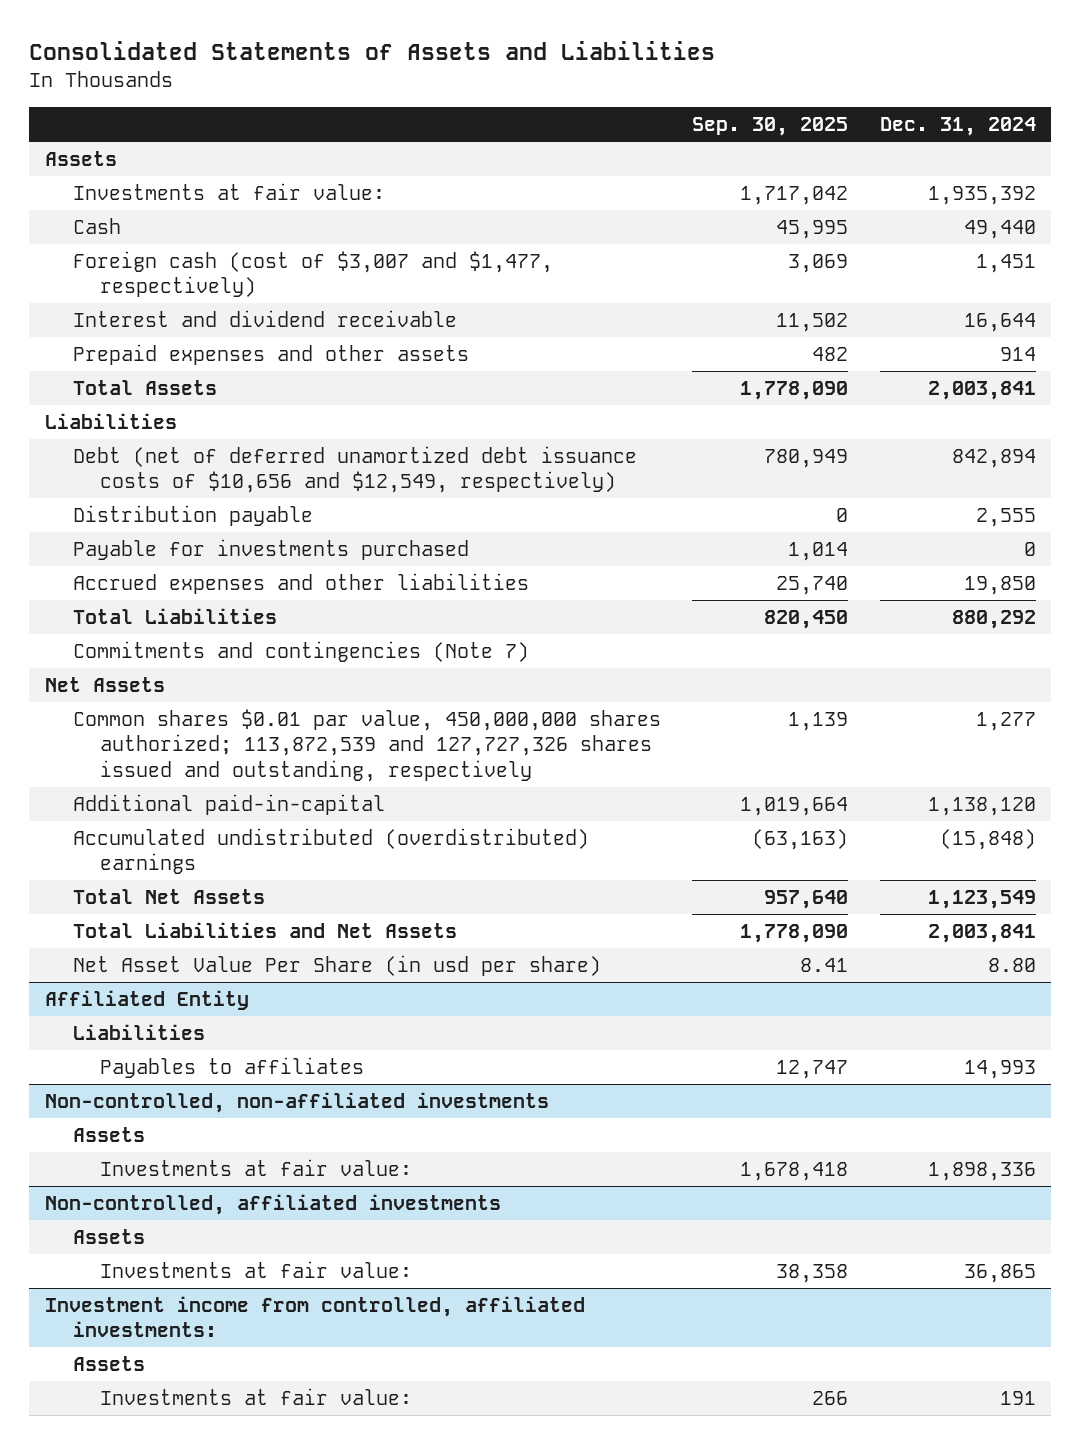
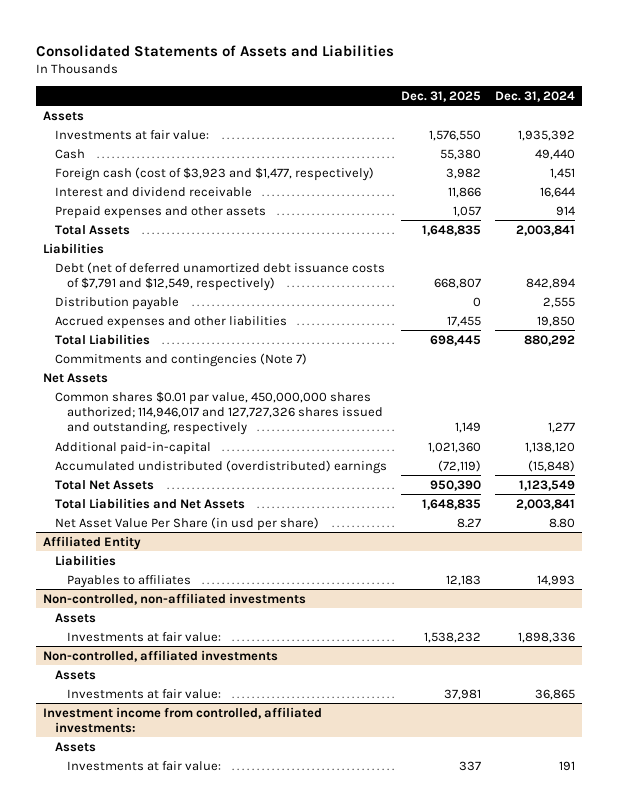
[692,117,849,137] Sep. 30, 2025 -> none
none -> [400,90,481,102] Dec. 31, 2025
[72,250,553,298] Foreign cash (cost of $3,007 and $1,477, respectively) -> [54,166,374,181] Foreign cash (cost of $3,923 and $1,477, respectively)
[72,445,637,494] Debt (net of deferred unamortized debt issuance costs of $10,656 and $12,549, respectively) -> [54,261,385,291] Debt (net of deferred unamortized debt issuance costs of $7,791 and $12,549, respectively)
[72,538,469,560] Payable for investments purchased -> none
[72,708,661,782] Common shares $0.01 par value, 450,000,000 shares authorized; 113,872,539 and 127,727,326 shares issued and outstanding, respectively -> [54,390,383,436] Common shares $0.01 par value, 450,000,000 shares authorized; 114,946,017 and 127,727,326 shares issued and outstanding, respectively

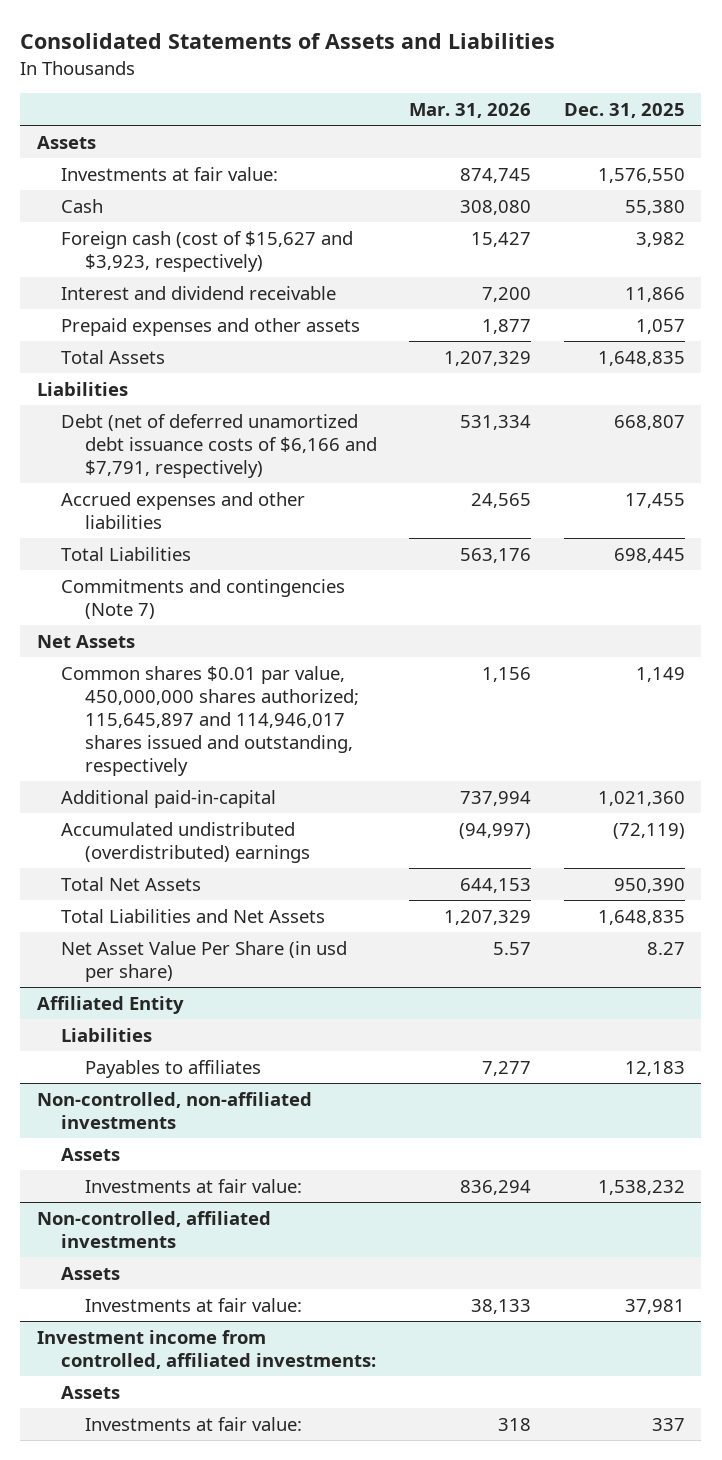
[495,90,576,102] Dec. 31, 2024 -> none
none -> [409,102,532,118] Mar. 31, 2026
[54,166,374,181] Foreign cash (cost of $3,923 and $1,477, respectively) -> [60,230,353,272] Foreign cash (cost of $15,627 and $3,923, respectively)
[54,296,179,310] Distribution payable -> none
[54,261,385,291] Debt (net of deferred unamortized debt issuance costs of $7,791 and $12,549, respectively) -> [60,413,378,478] Debt (net of deferred unamortized debt issuance costs of $6,166 and $7,791, respectively)
[54,390,383,436] Common shares $0.01 par value, 450,000,000 shares authorized; 114,946,017 and 127,727,326 shares issued and outstanding, respectively -> [60,665,360,776] Common shares $0.01 par value, 450,000,000 shares authorized; 115,645,897 and 114,946,017 shares issued and outstanding, respectively

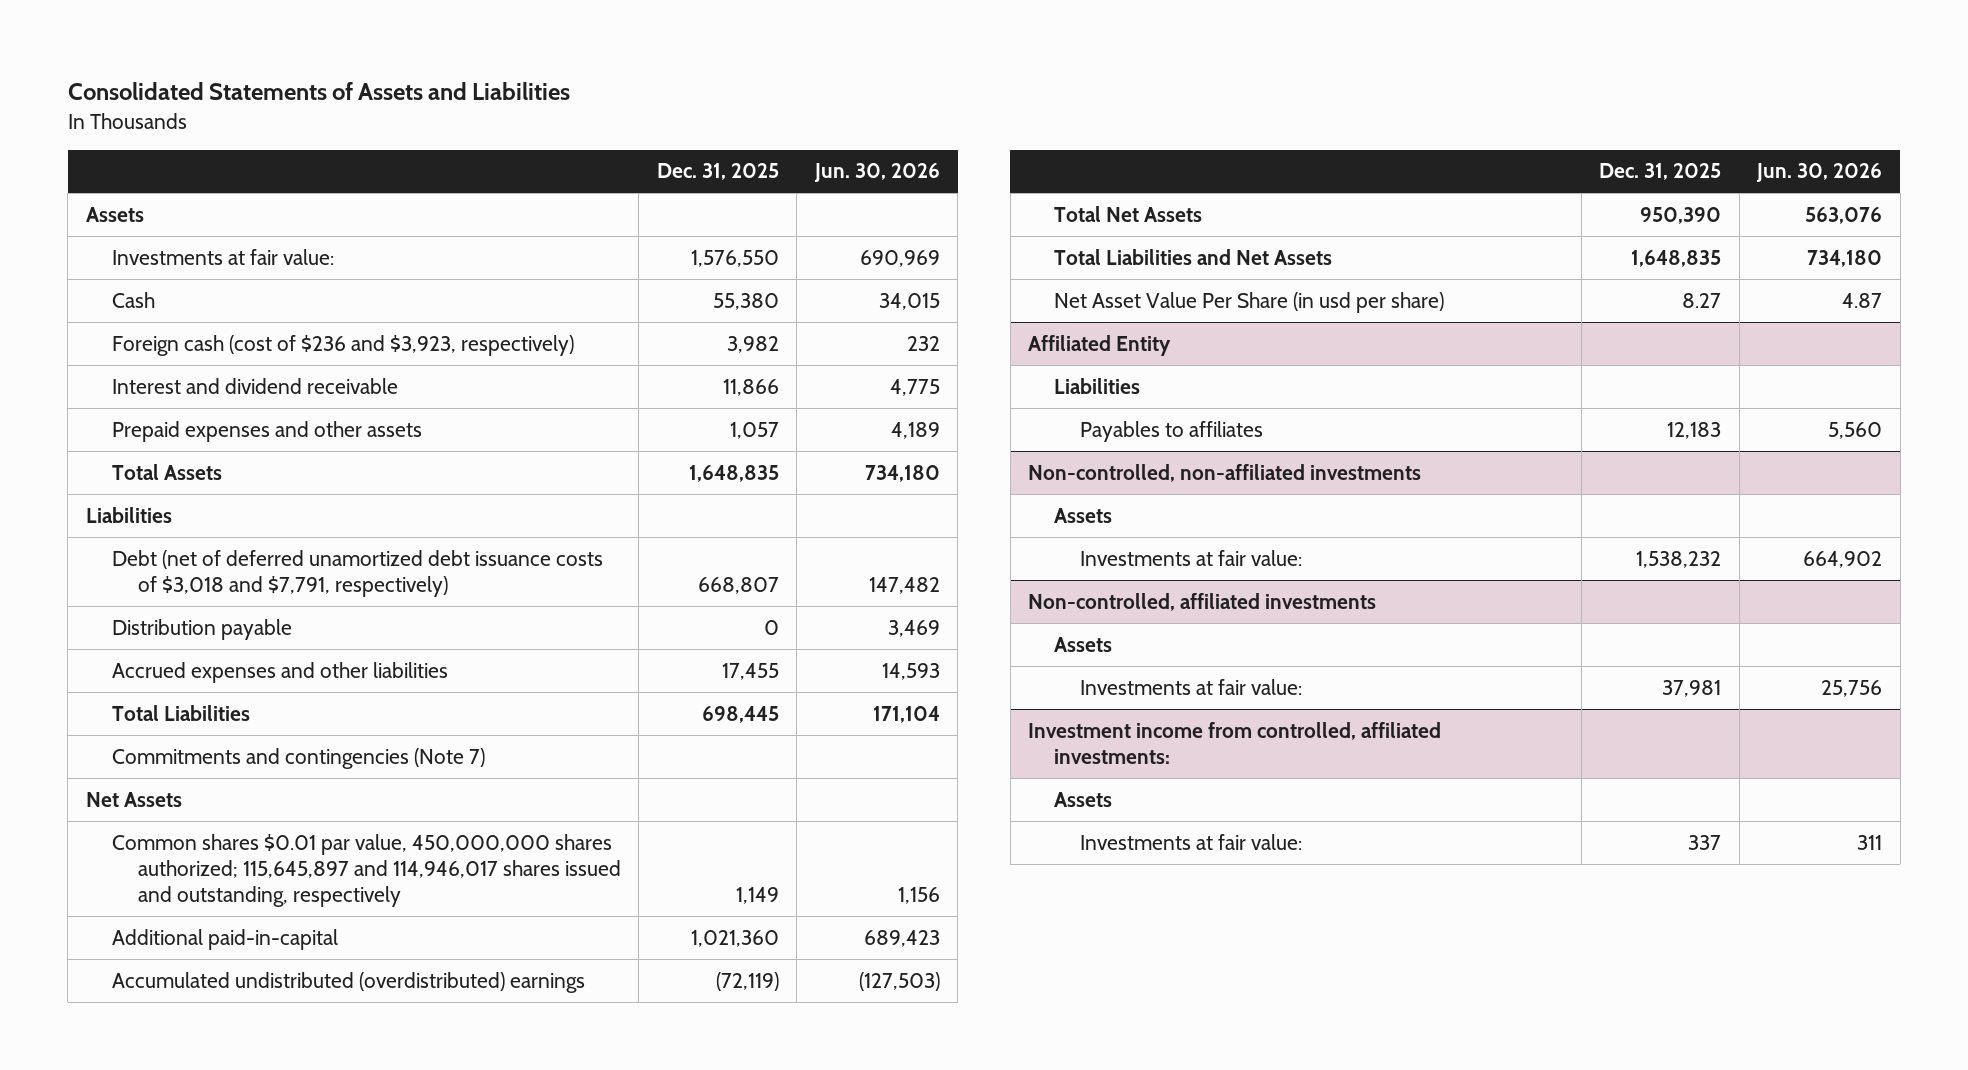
[409,102,532,118] Mar. 31, 2026 -> none
none -> [813,163,940,183] Jun. 30, 2026
[60,230,353,272] Foreign cash (cost of $15,627 and $3,923, respectively) -> [111,334,574,356] Foreign cash (cost of $236 and $3,923, respectively)
[60,413,378,478] Debt (net of deferred unamortized debt issuance costs of $6,166 and $7,791, respectively) -> [111,549,603,597] Debt (net of deferred unamortized debt issuance costs of $3,018 and $7,791, respectively)
none -> [111,618,292,640] Distribution payable

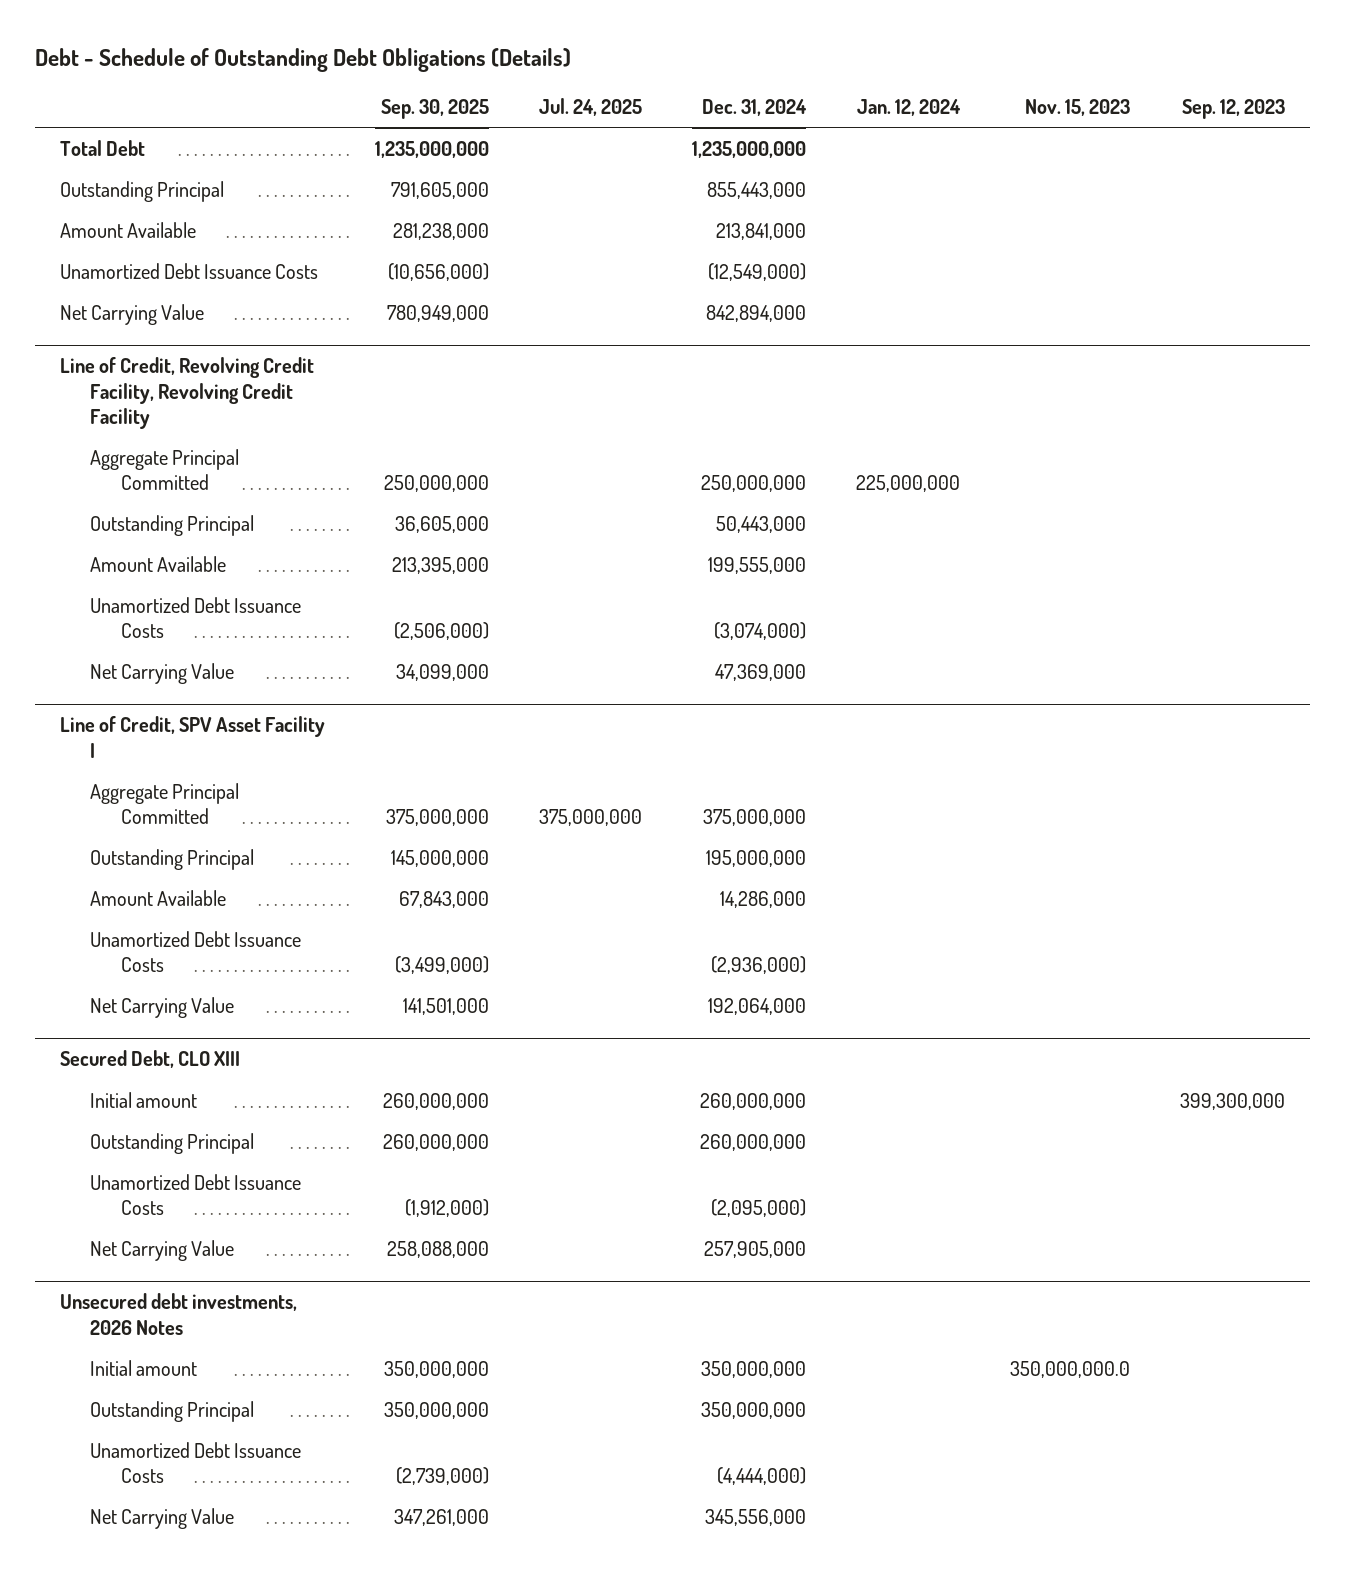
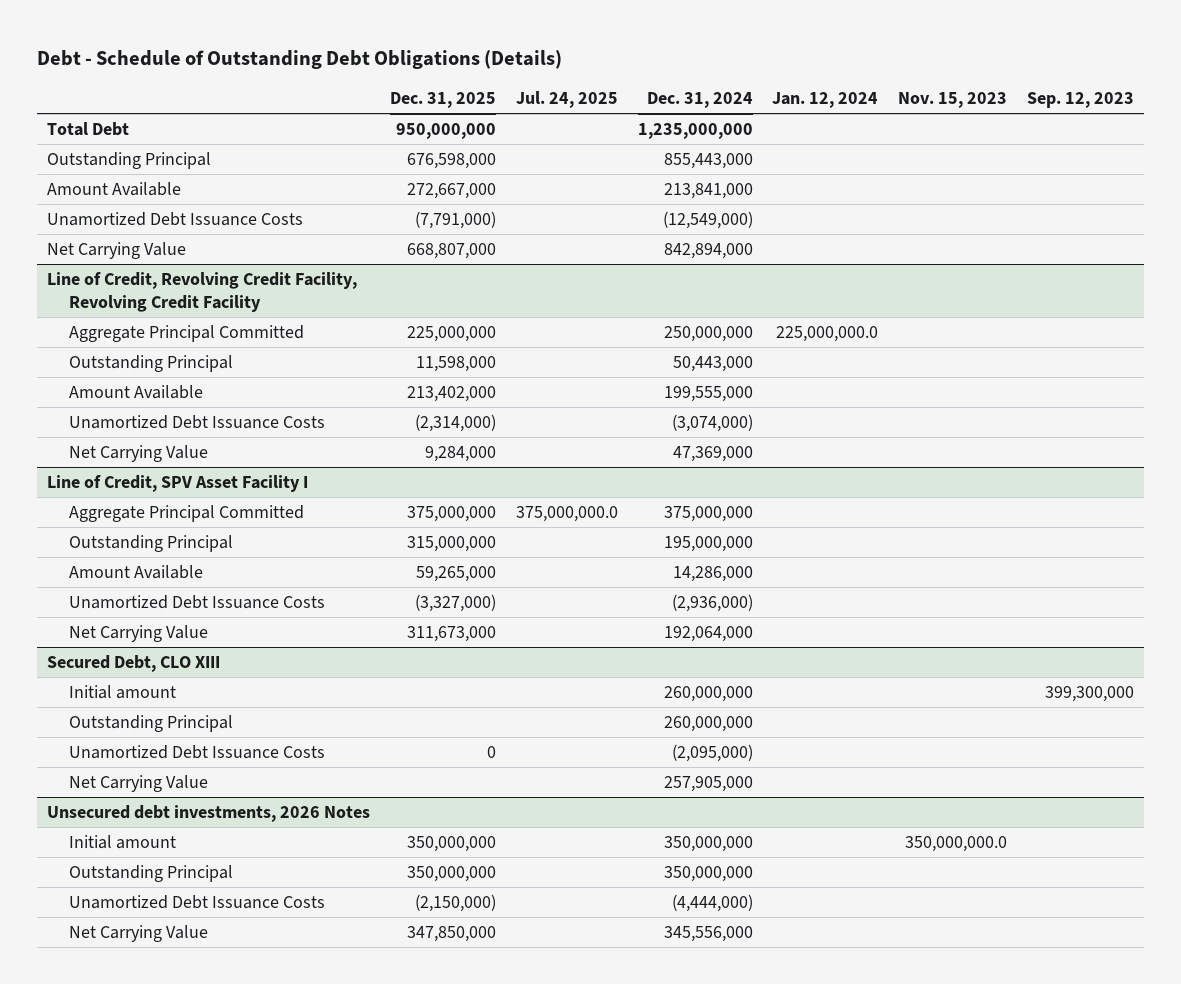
[380,98,489,119] Sep. 30, 2025 -> none
none -> [389,92,496,109] Dec. 31, 2025
[855,475,960,493] 225,000,000 -> [776,325,879,342] 225,000,000.0
[538,809,642,827] 375,000,000 -> [515,505,618,522] 375,000,000.0

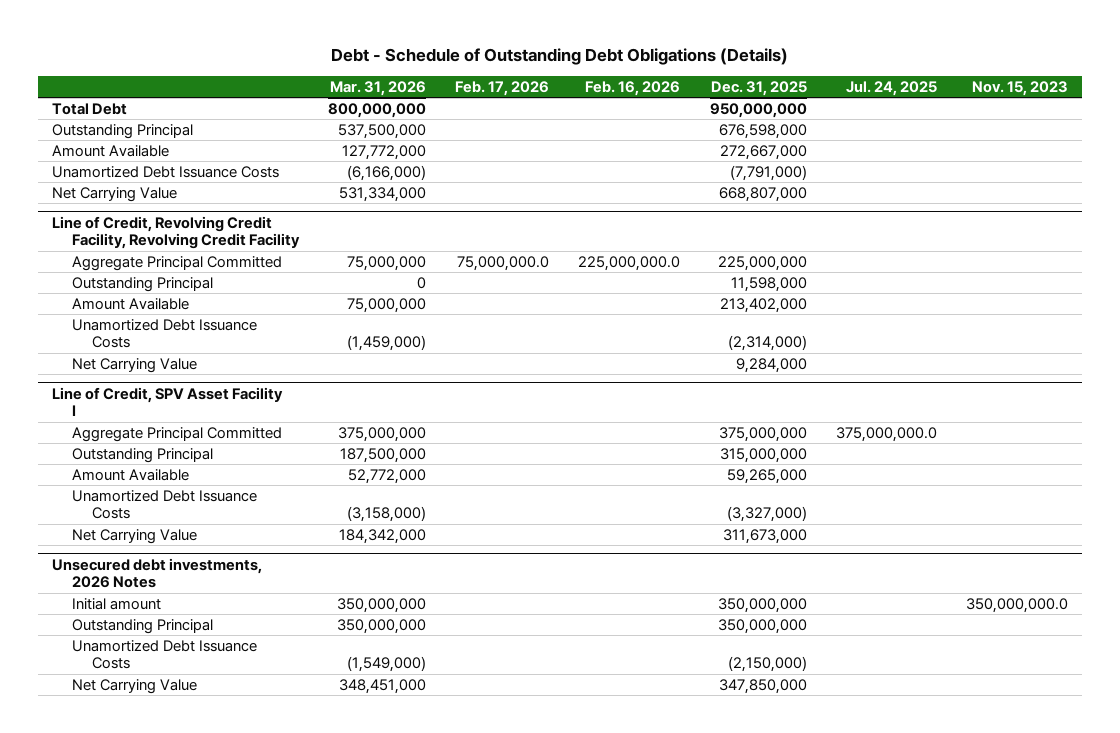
[646,92,753,109] Dec. 31, 2024 -> none
[772,92,879,109] Jan. 12, 2024 -> none
[1026,92,1134,109] Sep. 12, 2023 -> none
none -> [330,80,427,96] Mar. 31, 2026
none -> [455,80,550,96] Feb. 17, 2026
none -> [585,80,681,96] Feb. 16, 2026
[47,654,221,672] Secured Debt, CLO XIII -> none
[68,684,176,699] Initial amount -> none
[68,714,233,732] Outstanding Principal -> none
[68,744,325,759] Unamortized Debt Issuance Costs -> none
[68,774,208,792] Net Carrying Value -> none

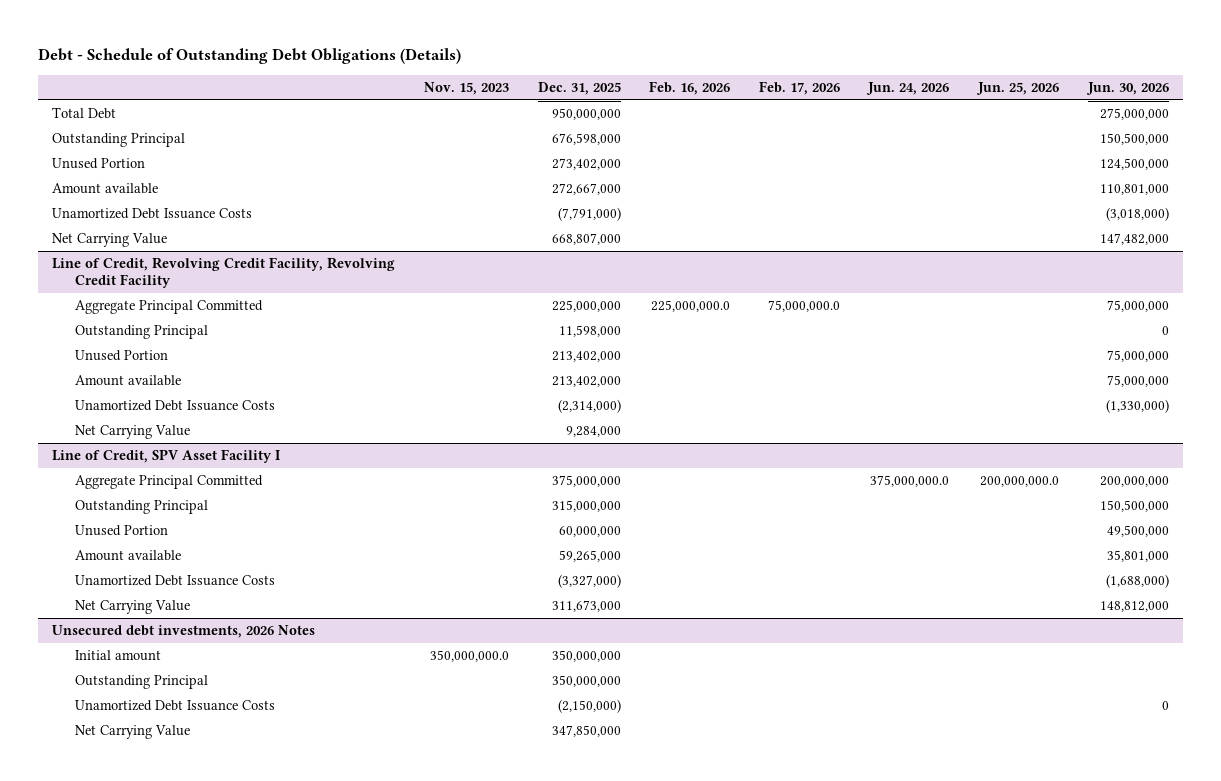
[330,80,427,96] Mar. 31, 2026 -> none
[845,80,937,96] Jul. 24, 2025 -> none
none -> [866,82,950,96] Jun. 24, 2026
none -> [975,82,1059,96] Jun. 25, 2026
none -> [1085,82,1169,96] Jun. 30, 2026
none -> [52,158,146,170] Unused Portion
[52,145,170,158] Amount Available -> [52,183,159,195] Amount available
none -> [74,350,168,362] Unused Portion
[71,298,189,311] Amount Available -> [74,375,181,387] Amount available
none -> [74,525,168,537] Unused Portion
[71,469,189,482] Amount Available -> [74,550,181,562] Amount available

